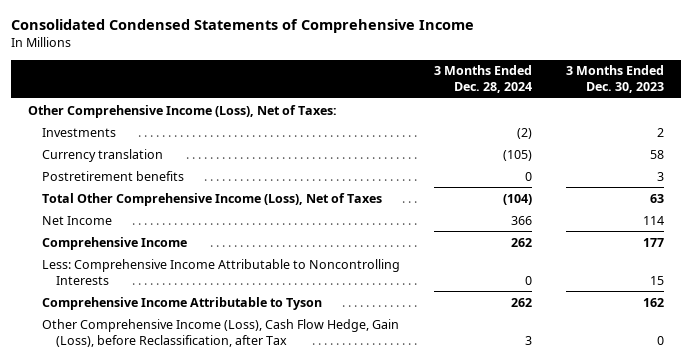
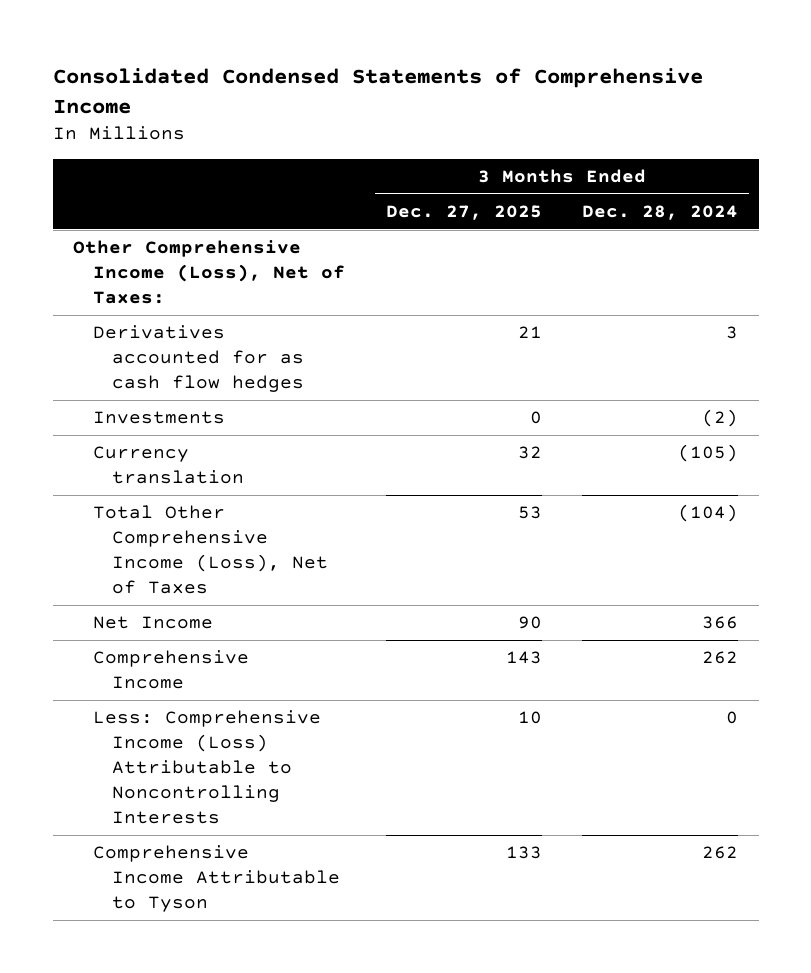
[566,65,665,94] 3 Months Ended Dec. 30, 2023 -> none
none -> [385,204,542,220] Dec. 27, 2025
none -> [92,325,305,393] Derivatives accounted for as cash flow hedges
[42,170,185,181] Postretirement benefits -> none
[42,258,401,285] Less: Comprehensive Income Attributable to Noncontrolling Interests -> [92,710,321,825] Less: Comprehensive Income (Loss) Attributable to Noncontrolling Interests
[42,318,400,347] Other Comprehensive Income (Loss), Cash Flow Hedge, Gain (Loss), before Reclassification, after Tax -> none

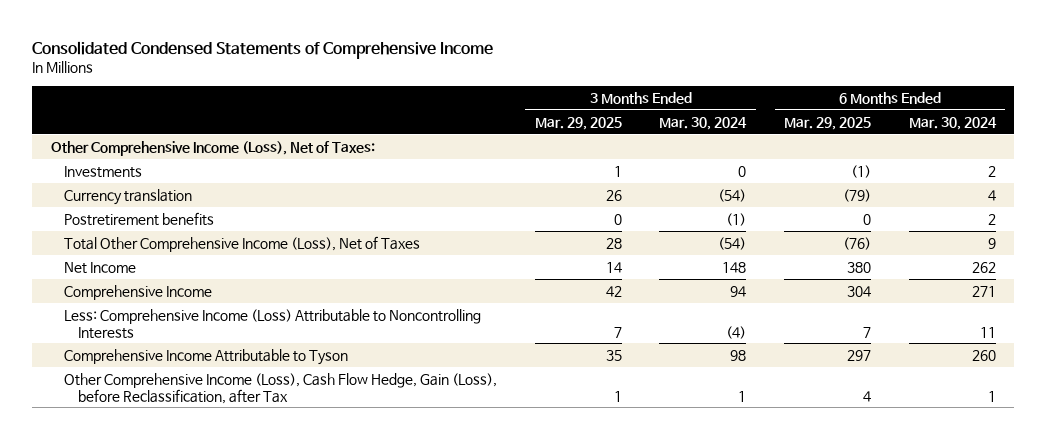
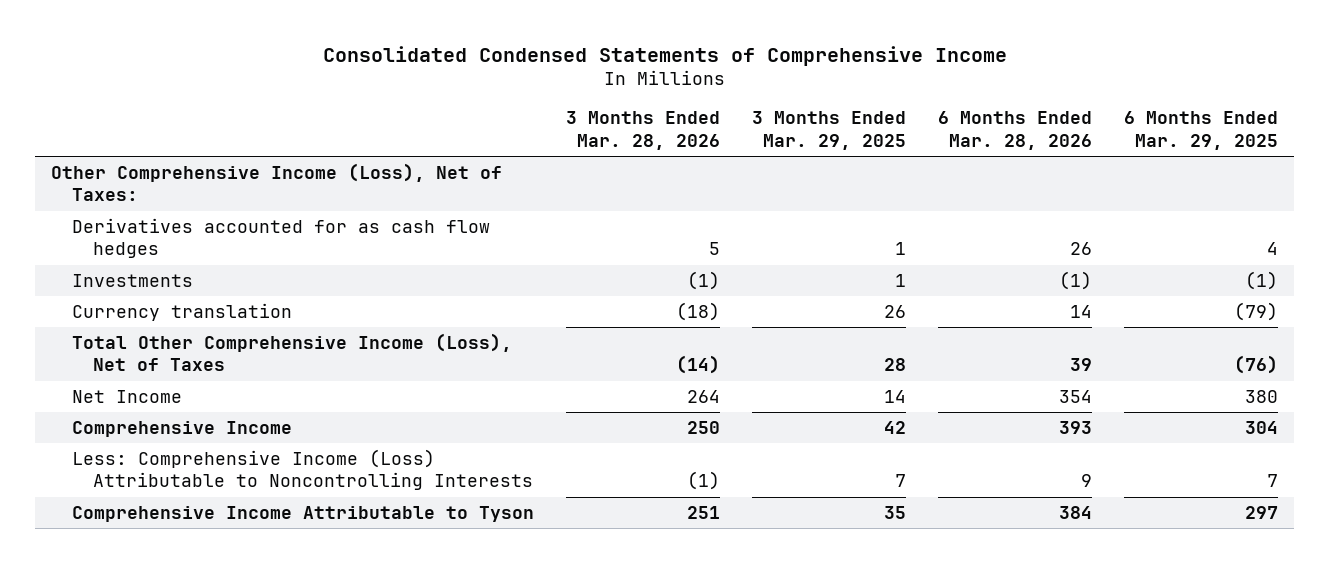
[659,116,748,130] Mar. 30, 2024 -> none
[908,116,997,130] Mar. 30, 2024 -> none
none -> [565,111,720,150] 3 Months Ended Mar. 28, 2026
none -> [938,111,1093,150] 6 Months Ended Mar. 28, 2026
none -> [71,218,490,259] Derivatives accounted for as cash flow hedges
[64,211,215,226] Postretirement benefits -> none
[64,372,498,404] Other Comprehensive Income (Loss), Cash Flow Hedge, Gain (Loss), before Reclassification, after Tax -> none

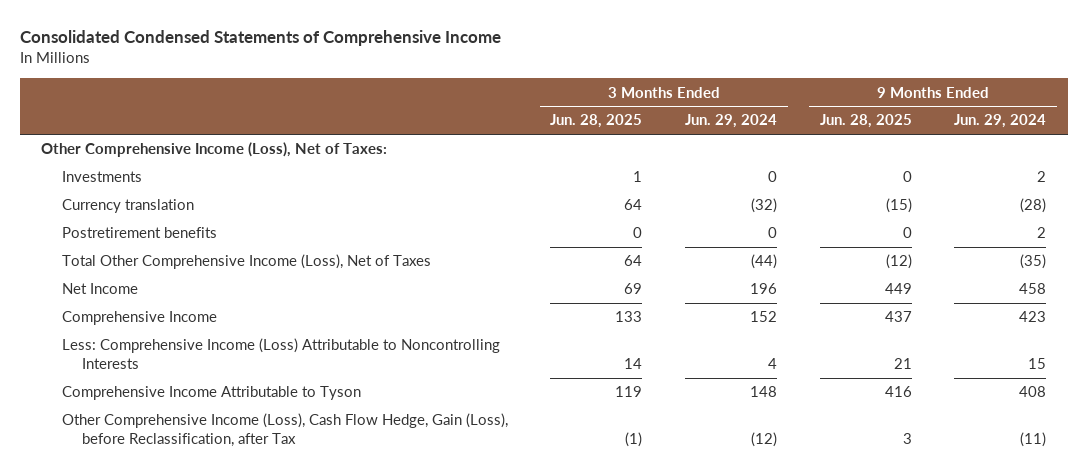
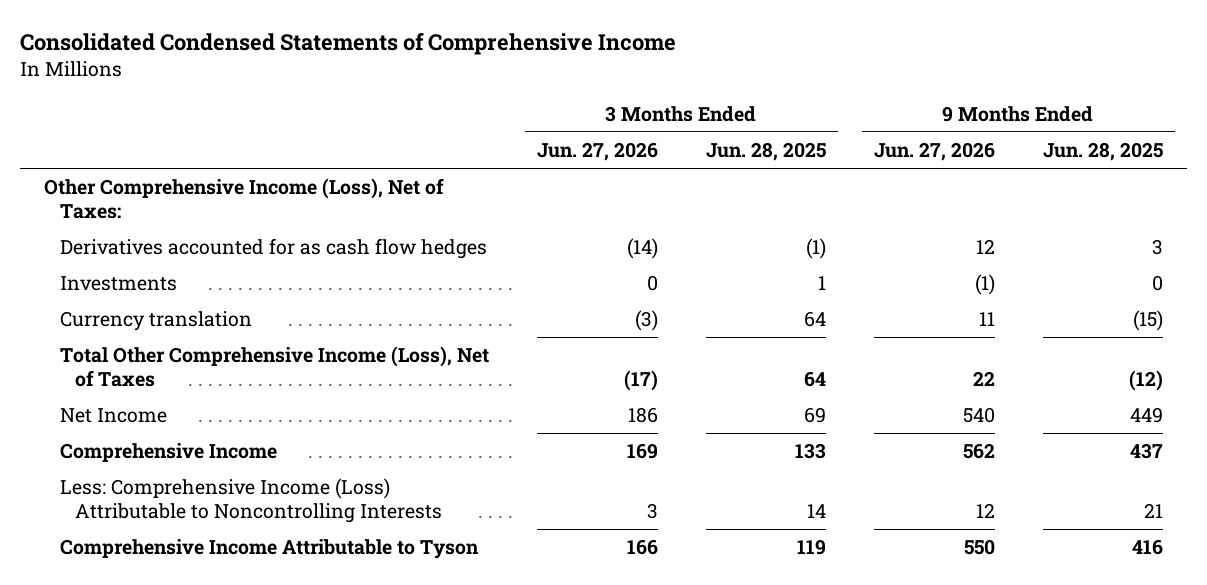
[685,114,778,129] Jun. 29, 2024 -> none
[954,114,1047,129] Jun. 29, 2024 -> none
none -> [536,141,658,161] Jun. 27, 2026
none -> [873,141,995,161] Jun. 27, 2026
none -> [59,238,487,260] Derivatives accounted for as cash flow hedges
[61,227,217,239] Postretirement benefits -> none
[61,413,508,448] Other Comprehensive Income (Loss), Cash Flow Hedge, Gain (Loss), before Reclassification, after Tax -> none

